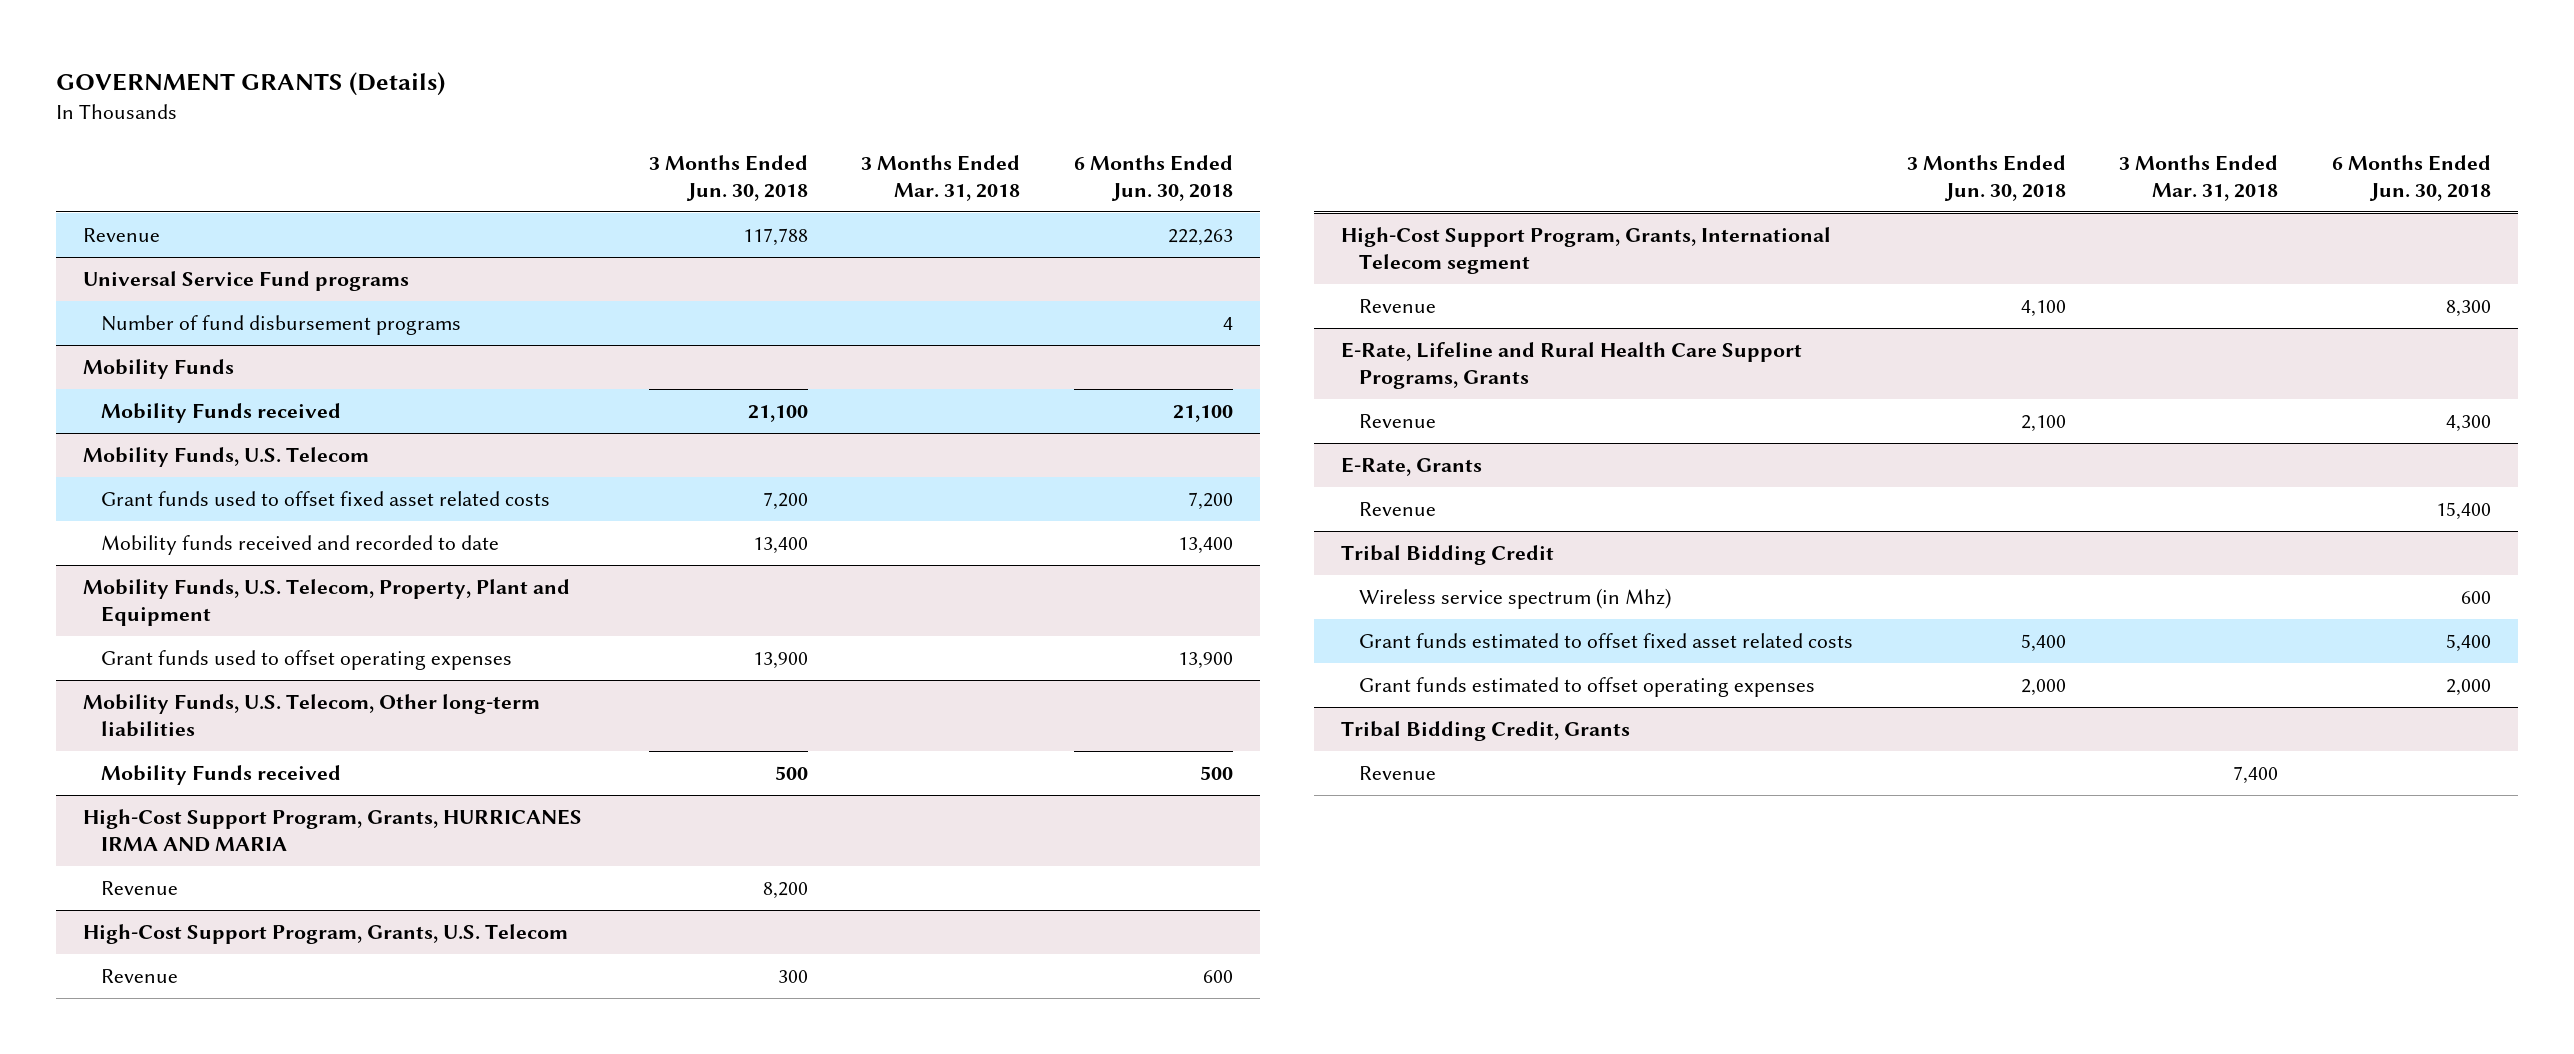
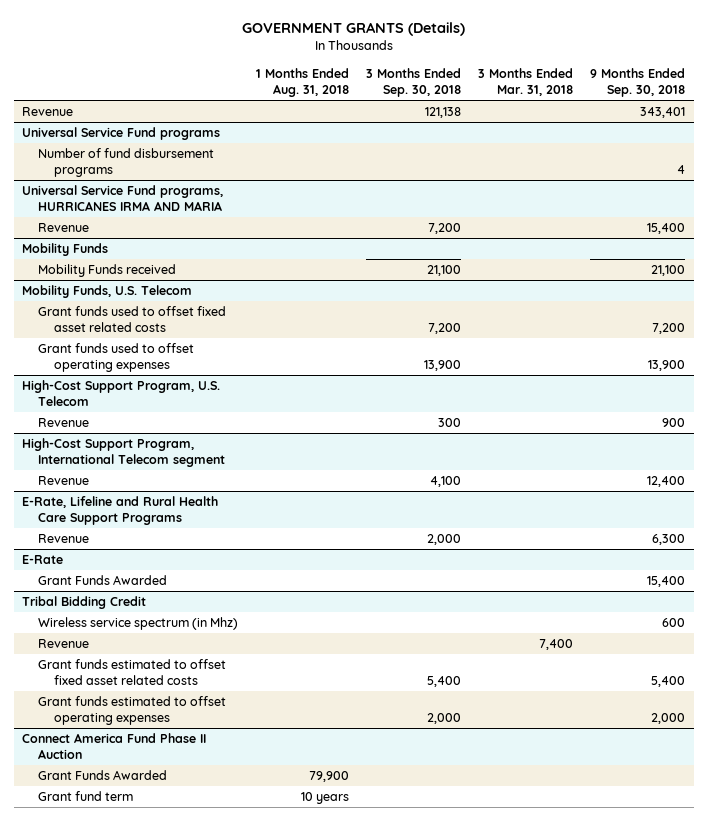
[648,154,808,201] 3 Months Ended Jun. 30, 2018 -> none
[1074,154,1234,201] 6 Months Ended Jun. 30, 2018 -> none
none -> [255,68,349,98] 1 Months Ended Aug. 31, 2018
none -> [365,68,461,98] 3 Months Ended Sep. 30, 2018
none -> [590,68,686,98] 9 Months Ended Sep. 30, 2018
none -> [22,185,224,212] Universal Service Fund programs, HURRICANES IRMA AND MARIA
none -> [38,223,90,233] Revenue
[101,535,500,556] Mobility funds received and recorded to date -> none
[82,579,570,627] Mobility Funds, U.S. Telecom, Property, Plant and Equipment -> none
[101,650,513,671] Grant funds used to offset operating expenses -> none
[82,694,540,738] Mobility Funds, U.S. Telecom, Other long-term liabilities -> none
[101,765,342,786] Mobility Funds received -> none
[82,809,582,853] High-Cost Support Program, Grants, HURRICANES IRMA AND MARIA -> none
[101,881,179,896] Revenue -> none
none -> [38,343,195,373] Grant funds used to offset operating expenses
[82,924,568,945] High-Cost Support Program, Grants, U.S. Telecom -> [22,380,221,407] High-Cost Support Program, U.S. Telecom
[1340,227,1831,275] High-Cost Support Program, Grants, International Telecom segment -> [22,438,226,468] High-Cost Support Program, International Telecom segment
[1340,342,1802,390] E-Rate, Lifeline and Rural Health Care Support Programs, Grants -> [22,496,219,526] E-Rate, Lifeline and Rural Health Care Support Programs
[1359,502,1437,517] Revenue -> none
[1340,457,1482,477] E-Rate, Grants -> [22,555,64,565] E-Rate
none -> [38,575,168,586] Grant Funds Awarded
none -> [38,639,90,649] Revenue
[1340,721,1630,742] Tribal Bidding Credit, Grants -> none
[1359,766,1437,781] Revenue -> none
none -> [22,733,207,760] Connect America Fund Phase II Auction
none -> [38,770,168,781] Grant Funds Awarded
none -> [38,791,134,802] Grant fund term

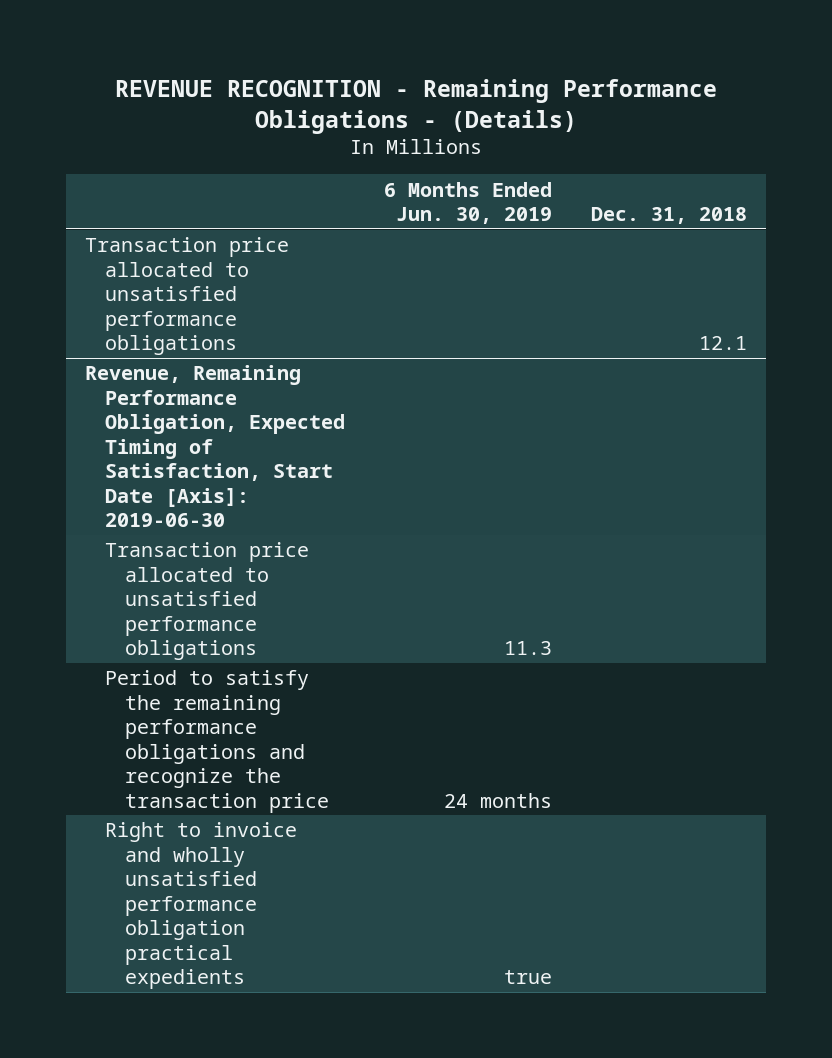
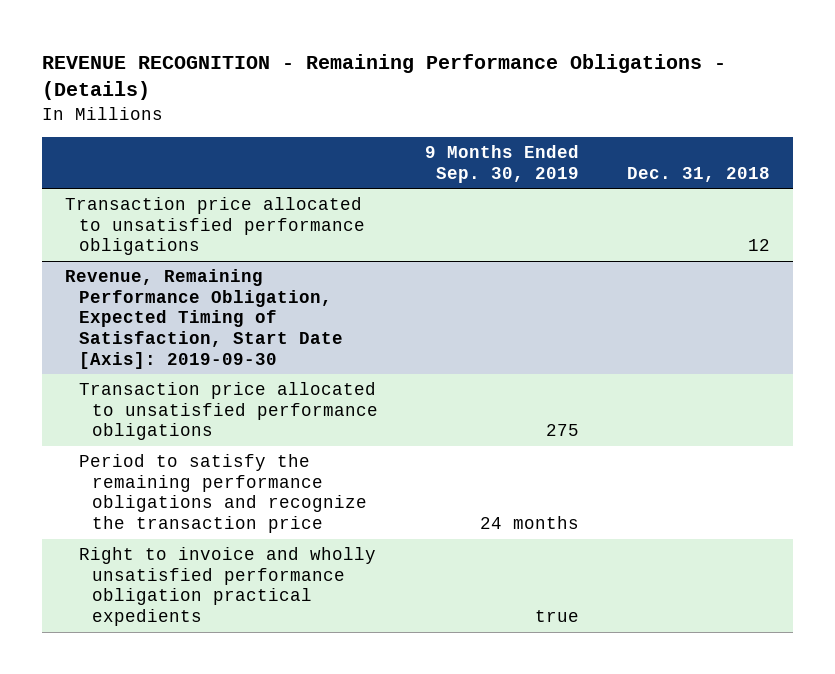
[383,181,552,225] 6 Months Ended Jun. 30, 2019 -> none
none -> [425,144,580,183] 9 Months Ended Sep. 30, 2019
[85,365,346,527] Revenue, Remaining Performance Obligation, Expected Timing of Satisfaction, Start Date [Axis]: 2019-06-30 -> none
[105,542,310,661] Transaction price allocated to unsatisfied performance obligations -> none
[105,670,329,813] Period to satisfy the remaining performance obligations and recognize the transaction price -> none
[105,822,298,989] Right to invoice and wholly unsatisfied performance obligation practical expedients -> none
[698,336,747,351] 12.1 -> [747,239,770,252] 12
none -> [65,268,343,370] Revenue, Remaining Performance Obligation, Expected Timing of Satisfaction, Start Date [Axis]: 2019-09-30
none -> [78,381,378,441] Transaction price allocated to unsatisfied performance obligations
none -> [78,453,367,534] Period to satisfy the remaining performance obligations and recognize the transaction price
none -> [78,546,376,627] Right to invoice and wholly unsatisfied performance obligation practical expedients

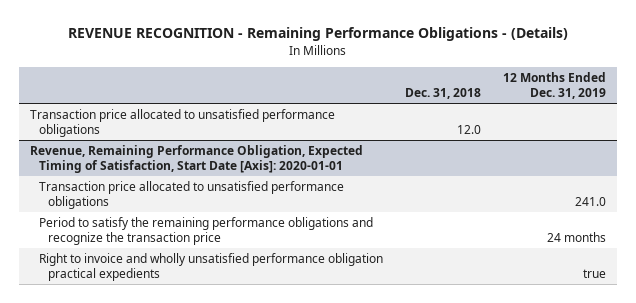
[425,144,580,183] 9 Months Ended Sep. 30, 2019 -> none
none -> [502,72,606,99] 12 Months Ended Dec. 31, 2019
[65,268,343,370] Revenue, Remaining Performance Obligation, Expected Timing of Satisfaction, Start Date [Axis]: 2019-09-30 -> none
[78,381,378,441] Transaction price allocated to unsatisfied performance obligations -> none
[78,453,367,534] Period to satisfy the remaining performance obligations and recognize the transaction price -> none
[78,546,376,627] Right to invoice and wholly unsatisfied performance obligation practical expedients -> none
[747,239,770,252] 12 -> [457,124,482,134] 12.0
none -> [30,145,364,173] Revenue, Remaining Performance Obligation, Expected Timing of Satisfaction, Start Date [Axis]: 2020-01-01
none -> [39,181,345,209] Transaction price allocated to unsatisfied performance obligations
none -> [39,217,374,245] Period to satisfy the remaining performance obligations and recognize the transaction price
none -> [39,253,384,281] Right to invoice and wholly unsatisfied performance obligation practical expedients

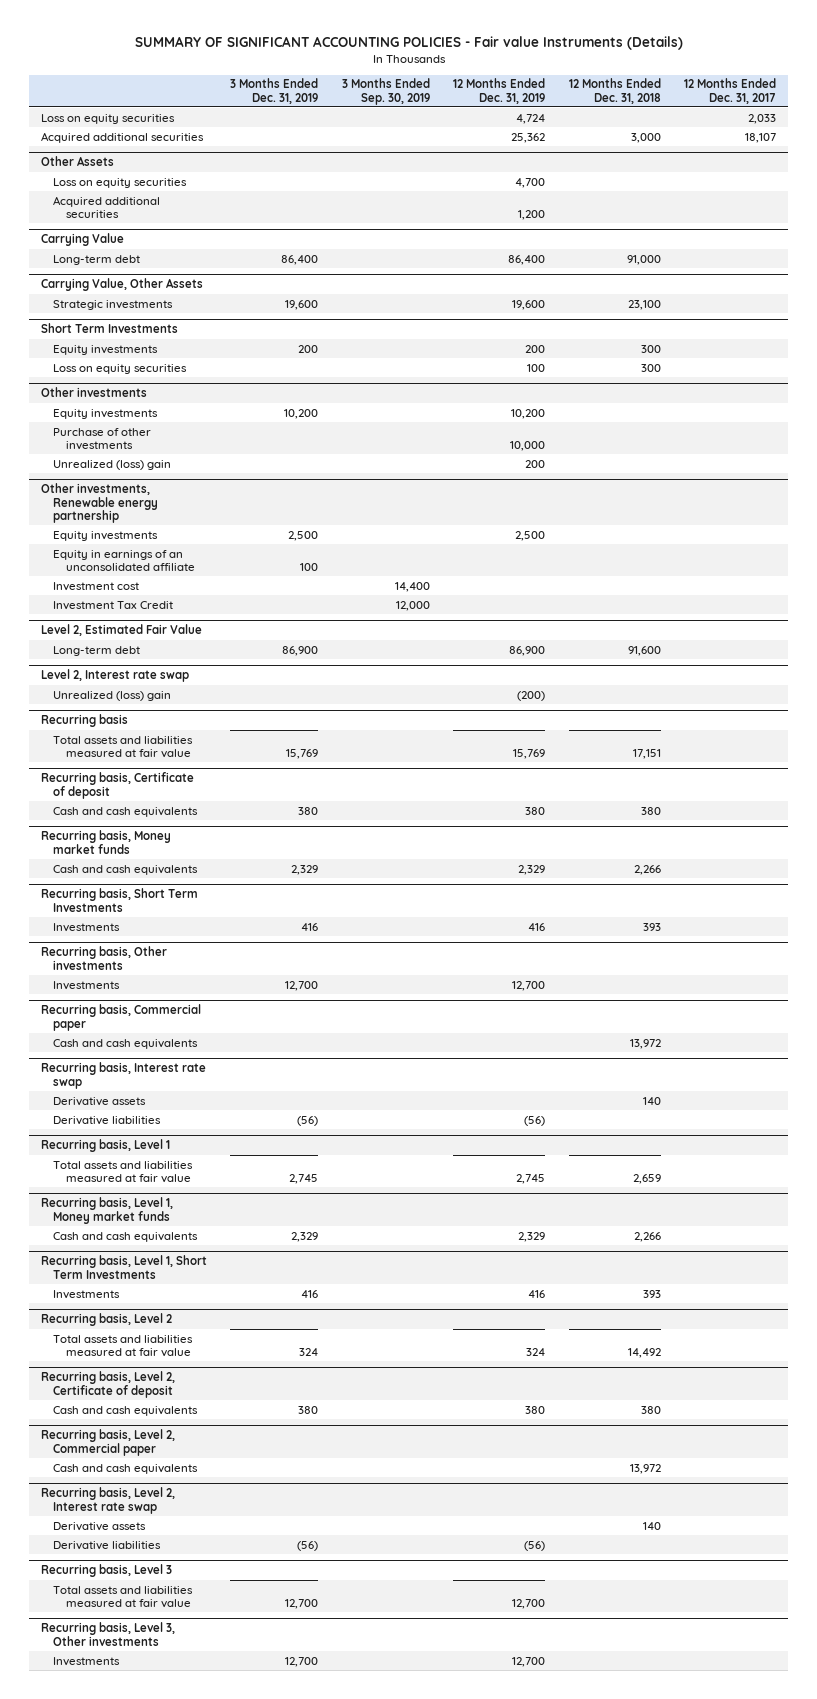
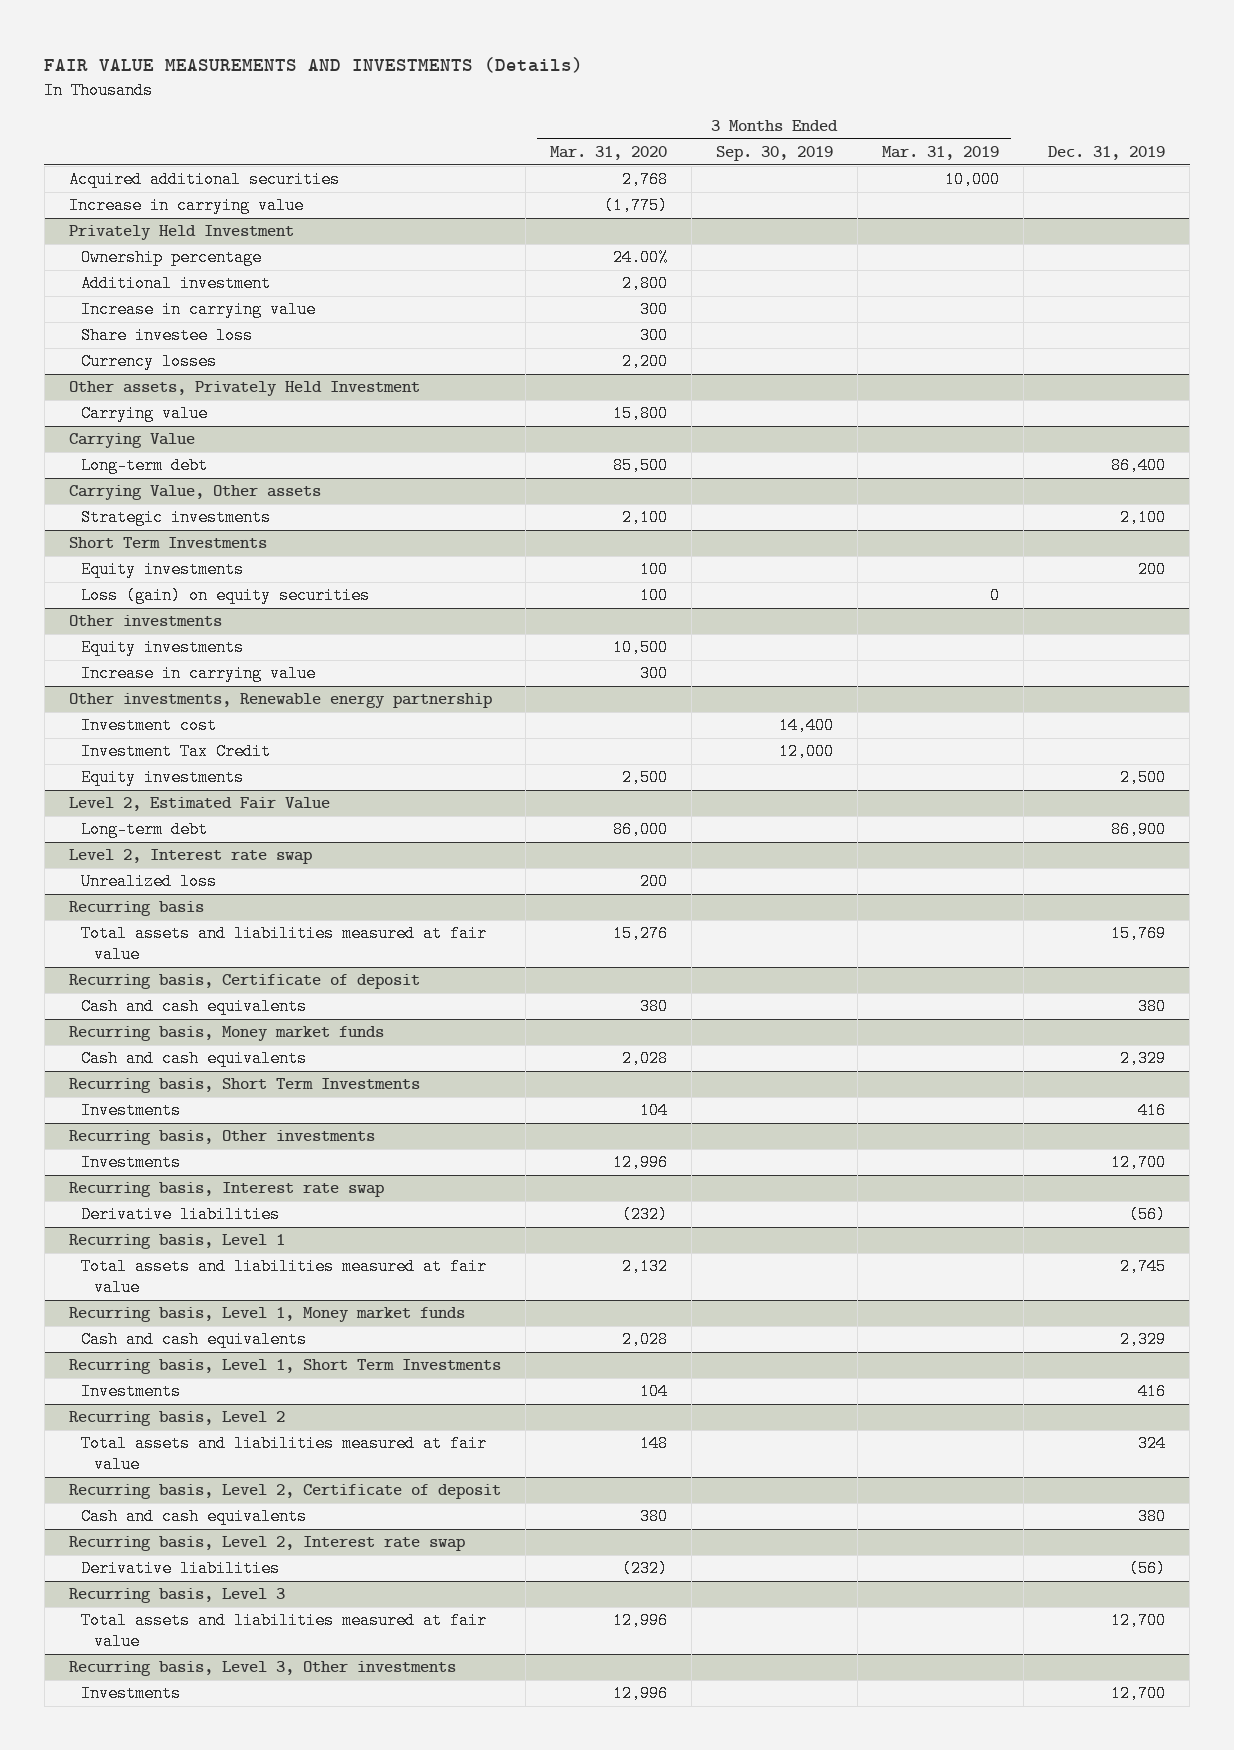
[134,36,683,51] SUMMARY OF SIGNIFICANT ACCOUNTING POLICIES - Fair value Instruments (Details) -> [44,57,584,74] FAIR VALUE MEASUREMENTS AND INVESTMENTS (Details)
[230,78,319,104] 3 Months Ended Dec. 31, 2019 -> none
[453,78,546,104] 12 Months Ended Dec. 31, 2019 -> none
[568,78,661,104] 12 Months Ended Dec. 31, 2018 -> none
[684,78,777,104] 12 Months Ended Dec. 31, 2017 -> none
none -> [549,145,667,160] Mar. 31, 2020
none -> [881,145,999,160] Mar. 31, 2019
none -> [1047,145,1165,160] Dec. 31, 2019
[41,113,176,124] Loss on equity securities -> none
[53,177,188,188] Loss on equity securities -> none
[53,195,161,218] Acquired additional securities -> none
none -> [68,197,304,215] Increase in carrying value
none -> [68,225,294,241] Privately Held Investment
none -> [81,249,263,267] Ownership percentage
none -> [81,275,272,293] Additional investment
none -> [81,301,317,319] Increase in carrying value
none -> [81,327,254,345] Share investee loss
none -> [81,353,218,371] Currency losses
[41,156,115,167] Other Assets -> [68,381,420,397] Other assets, Privately Held Investment
none -> [81,405,209,423] Carrying value
[41,278,204,292] Carrying Value, Other Assets -> [68,485,321,501] Carrying Value, Other assets
[53,363,188,374] Loss on equity securities -> [81,587,371,605] Loss (gain) on equity securities
[53,427,152,450] Purchase of other investments -> none
[53,459,172,470] Unrealized (loss) gain -> none
none -> [81,665,317,683] Increase in carrying value
[53,549,195,571] Equity in earnings of an unconsolidated affiliate -> none
[53,530,159,541] Equity investments -> [81,769,245,787] Equity investments
[53,690,172,701] Unrealized (loss) gain -> [81,873,218,891] Unrealized loss
[41,1004,202,1031] Recurring basis, Commercial paper -> none
[53,1038,199,1049] Cash and cash equivalents -> none
[53,1096,147,1106] Derivative assets -> none
[41,1429,176,1456] Recurring basis, Level 2, Commercial paper -> none
[53,1463,199,1474] Cash and cash equivalents -> none
[53,1521,147,1531] Derivative assets -> none

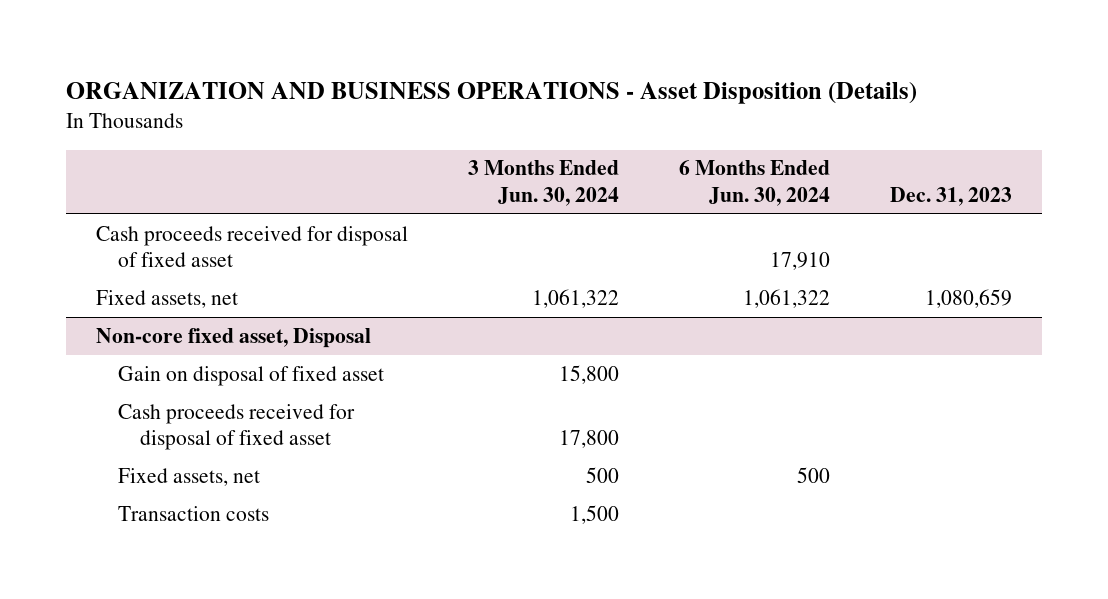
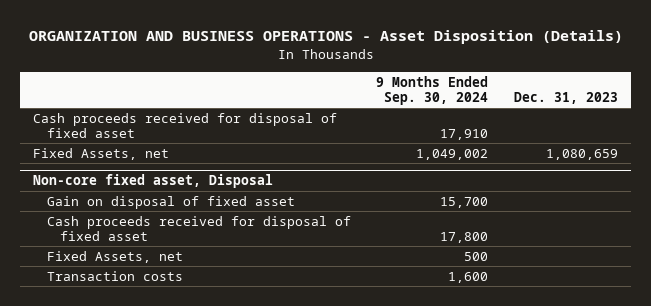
[467,160,619,206] 3 Months Ended Jun. 30, 2024 -> none
[679,160,831,206] 6 Months Ended Jun. 30, 2024 -> none
none -> [376,75,489,106] 9 Months Ended Sep. 30, 2024
[95,289,238,308] Fixed assets, net -> [33,147,170,160] Fixed Assets, net
[118,467,261,486] Fixed assets, net -> [46,250,183,263] Fixed Assets, net

